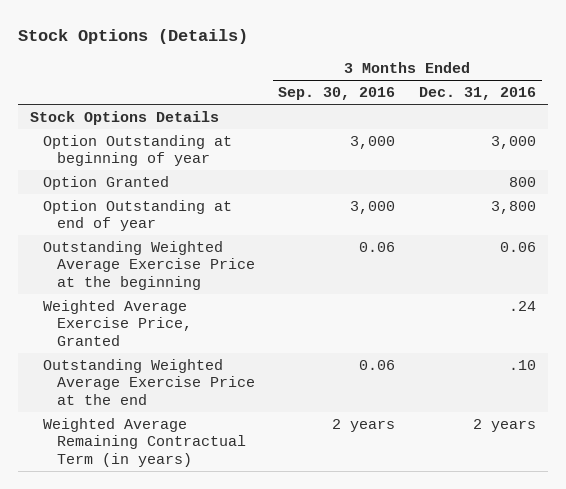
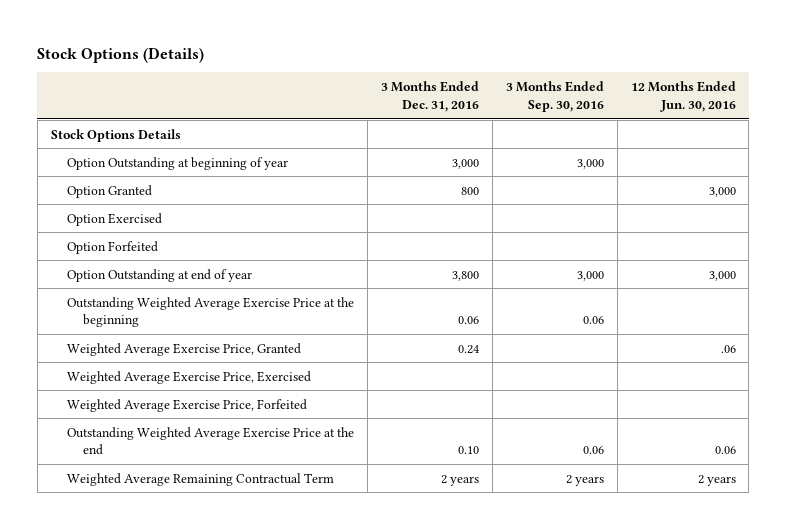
none -> [630,81,736,112] 12 Months Ended Jun. 30, 2016
none -> [66,212,162,226] Option Exercised
none -> [66,240,158,254] Option Forfeited
[509,300,537,311] .24 -> [457,344,479,354] 0.24
none -> [66,370,311,384] Weighted Average Exercise Price, Exercised
none -> [66,398,307,412] Weighted Average Exercise Price, Forfeited
[509,359,537,370] .10 -> [457,446,479,455] 0.10
[43,417,246,467] Weighted Average Remaining Contractual Term (in years) -> [66,472,334,486] Weighted Average Remaining Contractual Term

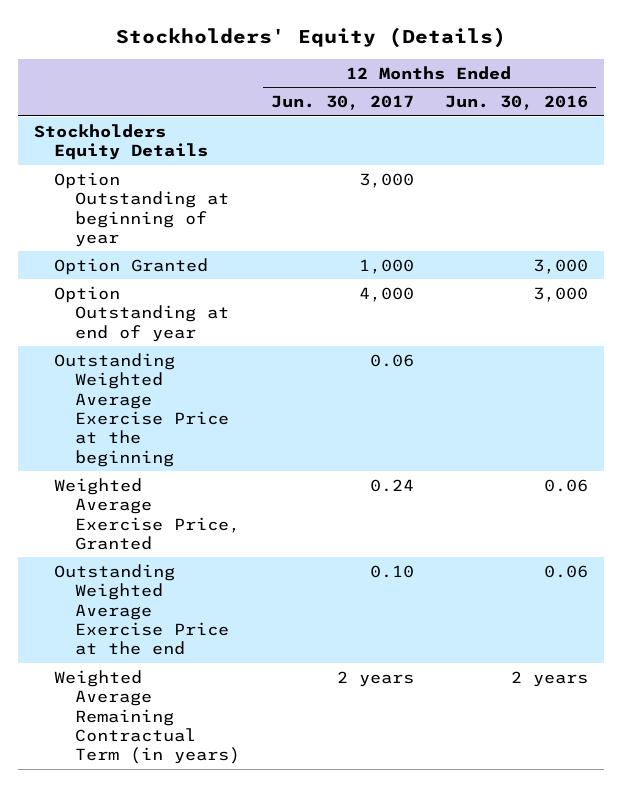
[37,46,205,63] Stock Options (Details) -> [115,27,506,49] Stockholders' Equity (Details)
[380,81,479,112] 3 Months Ended Dec. 31, 2016 -> none
[505,81,604,112] 3 Months Ended Sep. 30, 2016 -> none
none -> [270,95,414,111] Jun. 30, 2017
[50,128,181,142] Stock Options Details -> [33,123,209,161] Stockholders Equity Details
[66,212,162,226] Option Exercised -> none
[66,240,158,254] Option Forfeited -> none
[66,370,311,384] Weighted Average Exercise Price, Exercised -> none
[66,398,307,412] Weighted Average Exercise Price, Forfeited -> none
[720,344,736,353] .06 -> [544,478,589,492] 0.06
[66,472,334,486] Weighted Average Remaining Contractual Term -> [54,669,240,765] Weighted Average Remaining Contractual Term (in years)

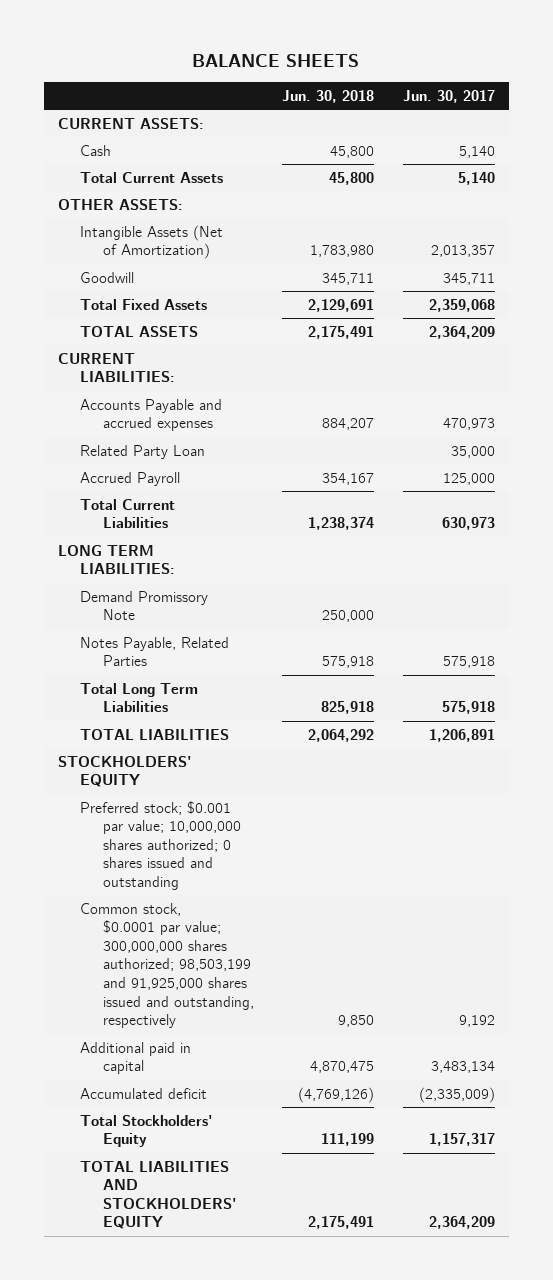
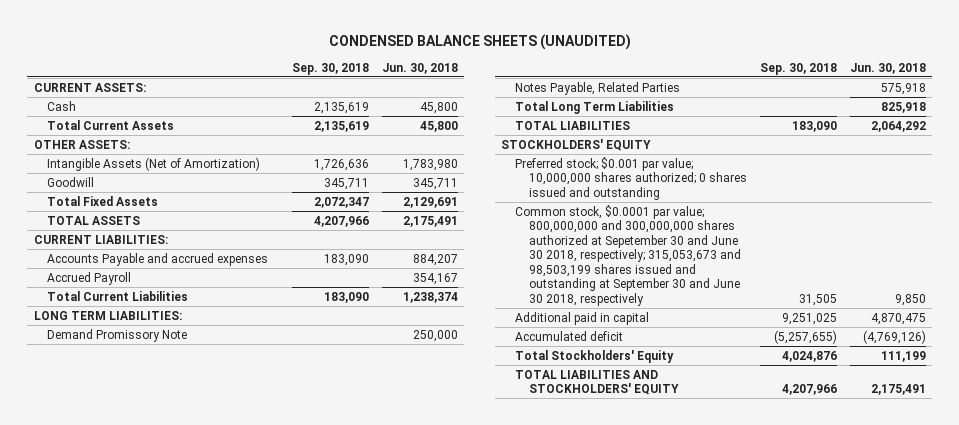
[192,54,360,68] BALANCE SHEETS -> [328,33,631,50] CONDENSED BALANCE SHEETS (UNAUDITED)
[402,89,495,103] Jun. 30, 2017 -> none
none -> [291,62,369,75] Sep. 30, 2018
[80,444,206,459] Related Party Loan -> none
[80,902,254,1029] Common stock, $0.0001 par value; 300,000,000 shares authorized; 98,503,199 and 91,925,000 shares issued and outstanding, respectively -> [514,204,741,306] Common stock, $0.0001 par value; 800,000,000 and 300,000,000 shares authorized at Sepetember 30 and June 30 2018, respectively; 315,053,673 and 98,503,199 shares issued and outstanding at September 30 and June 30 2018, respectively

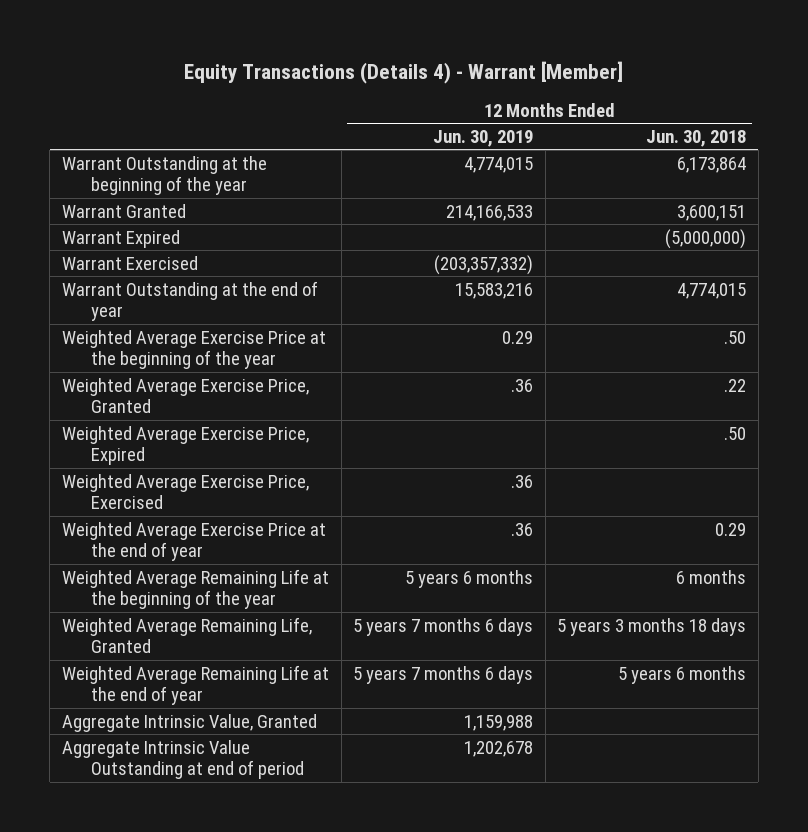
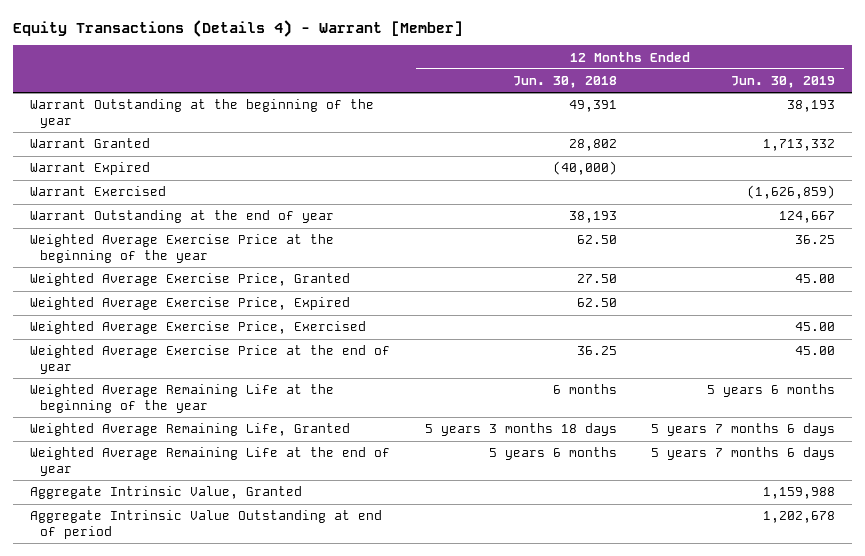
[464,156,534,173] 4,774,015 -> [787,100,836,113] 38,193
[677,156,747,173] 6,173,864 -> [568,100,617,113] 49,391
[446,204,534,221] 214,166,533 -> [763,139,836,152] 1,713,332
[677,204,747,221] 3,600,151 -> [568,139,617,152] 28,802
[665,228,747,249] (5,000,000) -> [552,161,617,176] (40,000)
[434,254,534,275] (203,357,332) -> [747,185,836,200] (1,626,859)
[455,282,534,299] 15,583,216 -> [779,211,836,224] 124,667
[677,282,747,299] 4,774,015 -> [568,211,617,224] 38,193
[502,330,534,344] 0.29 -> [795,235,836,245] 36.25
[724,330,747,344] .50 -> [576,235,617,245] 62.50
[511,378,534,392] .36 -> [795,274,836,284] 45.00
[724,378,747,392] .22 -> [576,274,617,284] 27.50
[724,426,747,440] .50 -> [576,298,617,308] 62.50
[511,474,534,488] .36 -> [795,322,836,332] 45.00
[511,522,534,536] .36 -> [795,346,836,356] 45.00
[715,522,747,536] 0.29 -> [576,346,617,356] 36.25

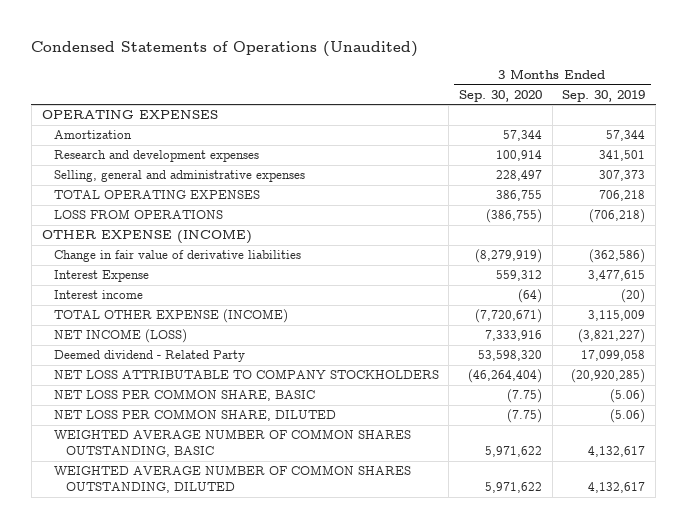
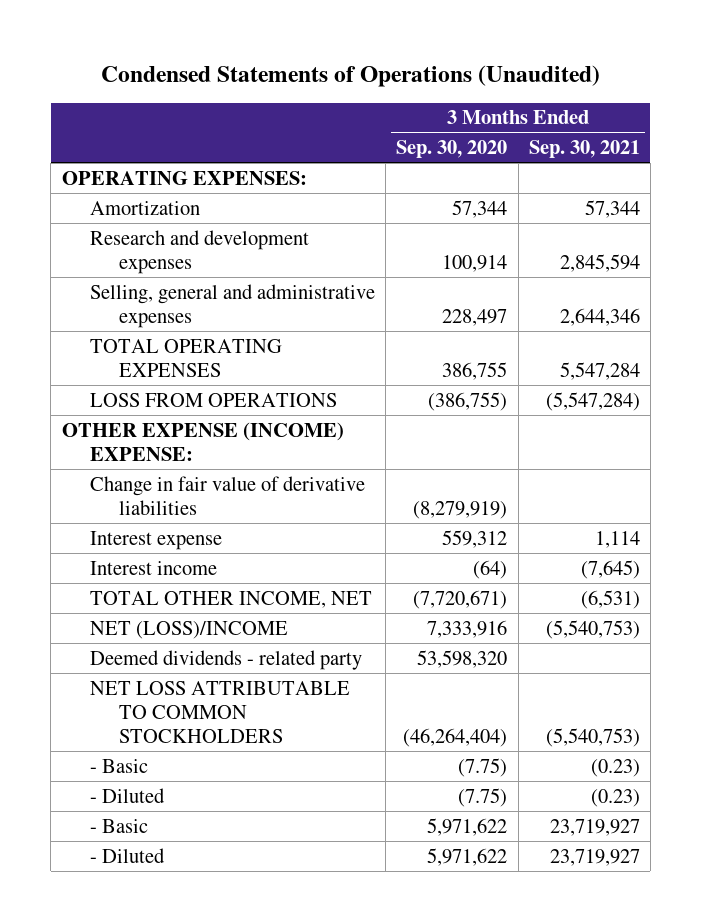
[562,89,646,102] Sep. 30, 2019 -> none
none -> [528,140,640,159] Sep. 30, 2021
[41,110,218,120] OPERATING EXPENSES -> [61,170,307,185] OPERATING EXPENSES:
[41,229,252,245] OTHER EXPENSE (INCOME) -> [61,421,344,461] OTHER EXPENSE (INCOME) EXPENSE:
[53,270,149,283] Interest Expense -> [90,530,223,550] Interest expense
[53,309,288,324] TOTAL OTHER EXPENSE (INCOME) -> [90,590,373,608] TOTAL OTHER INCOME, NET
[53,329,187,344] NET INCOME (LOSS) -> [90,620,289,639] NET (LOSS)/INCOME
[53,350,245,363] Deemed dividend - Related Party -> [90,649,363,670] Deemed dividends - related party
[53,369,439,380] NET LOSS ATTRIBUTABLE TO COMPANY STOCKHOLDERS -> [90,680,351,743] NET LOSS ATTRIBUTABLE TO COMMON STOCKHOLDERS
[53,389,315,402] NET LOSS PER COMMON SHARE, BASIC -> [90,758,149,773] - Basic
[53,409,336,422] NET LOSS PER COMMON SHARE, DILUTED -> [90,787,166,803] - Diluted
[53,429,411,458] WEIGHTED AVERAGE NUMBER OF COMMON SHARES OUTSTANDING, BASIC -> [90,818,149,833] - Basic
[53,465,411,494] WEIGHTED AVERAGE NUMBER OF COMMON SHARES OUTSTANDING, DILUTED -> [90,847,166,863] - Diluted

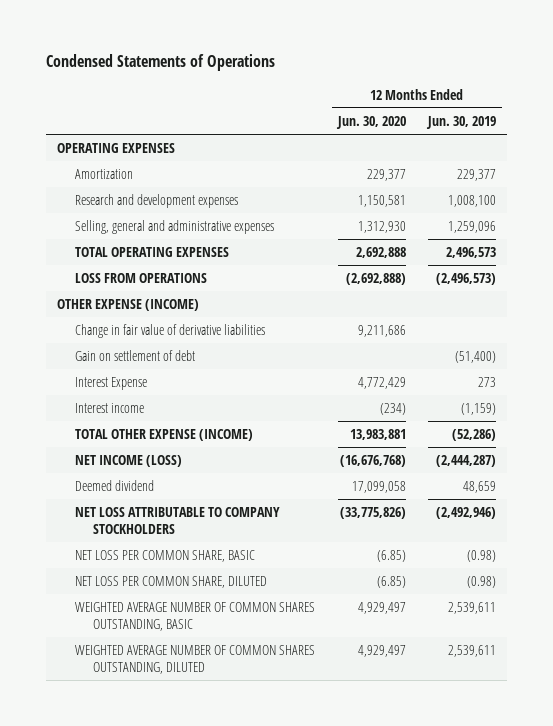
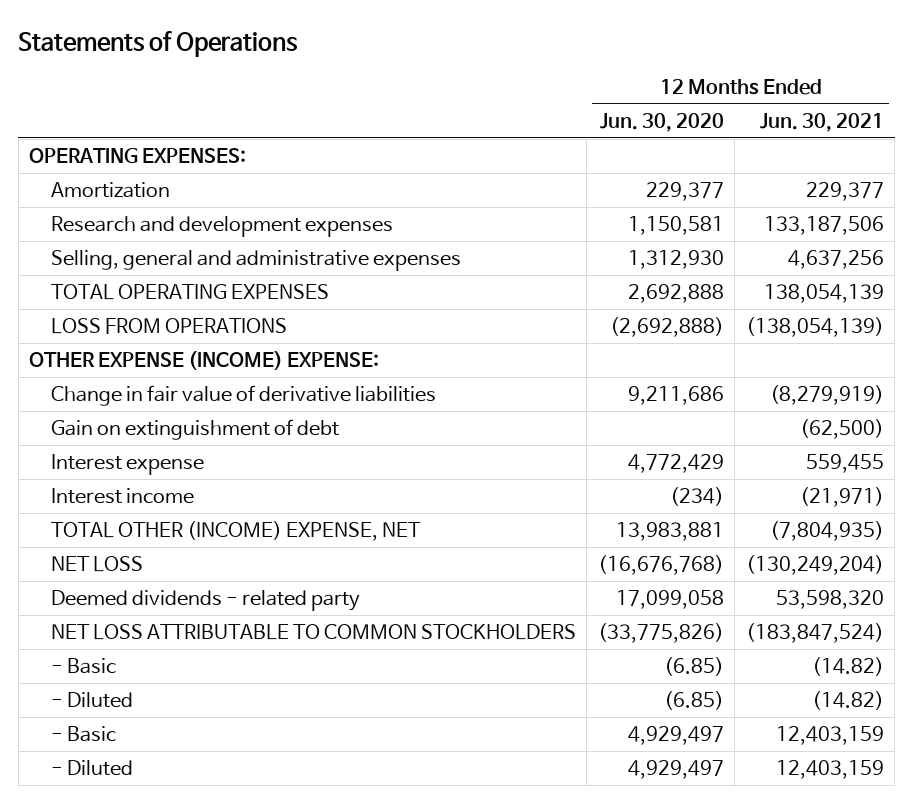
[45,54,275,72] Condensed Statements of Operations -> [18,30,299,57] Statements of Operations
[426,115,497,129] Jun. 30, 2019 -> none
none -> [759,113,884,133] Jun. 30, 2021
[56,143,175,154] OPERATING EXPENSES -> [29,148,247,165] OPERATING EXPENSES:
[56,299,199,312] OTHER EXPENSE (INCOME) -> [29,351,380,371] OTHER EXPENSE (INCOME) EXPENSE:
[74,350,195,362] Gain on settlement of debt -> [51,419,340,441] Gain on extinguishment of debt
[74,377,147,391] Interest Expense -> [51,454,205,476] Interest expense
[74,429,253,442] TOTAL OTHER EXPENSE (INCOME) -> [51,521,422,542] TOTAL OTHER (INCOME) EXPENSE, NET
[74,455,182,468] NET INCOME (LOSS) -> [51,556,144,573] NET LOSS
[74,480,154,492] Deemed dividend -> [51,590,361,612] Deemed dividends - related party
[74,507,280,534] NET LOSS ATTRIBUTABLE TO COMPANY STOCKHOLDERS -> [51,624,577,641] NET LOSS ATTRIBUTABLE TO COMMON STOCKHOLDERS
[74,550,255,563] NET LOSS PER COMMON SHARE, BASIC -> [51,658,117,675] - Basic
[74,576,267,589] NET LOSS PER COMMON SHARE, DILUTED -> [51,692,134,709] - Diluted
[74,602,315,631] WEIGHTED AVERAGE NUMBER OF COMMON SHARES OUTSTANDING, BASIC -> [51,726,117,743] - Basic
[74,645,315,674] WEIGHTED AVERAGE NUMBER OF COMMON SHARES OUTSTANDING, DILUTED -> [51,760,134,777] - Diluted

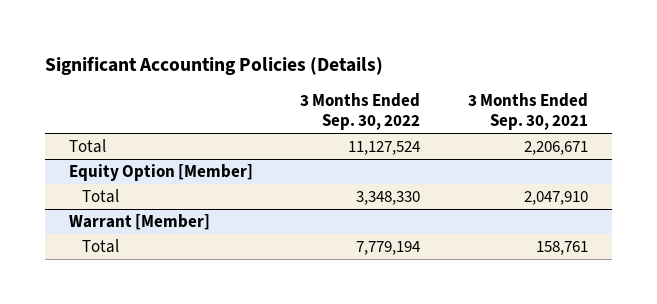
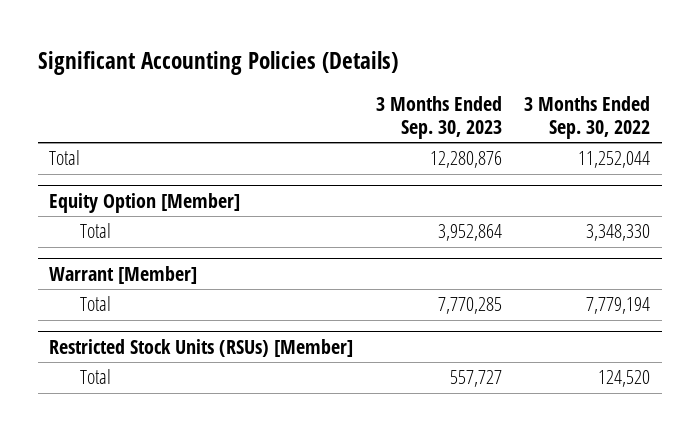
[467,93,588,131] 3 Months Ended Sep. 30, 2021 -> none
none -> [375,95,502,139] 3 Months Ended Sep. 30, 2023
[348,141,421,156] 11,127,524 -> [578,151,651,169] 11,252,044
none -> [49,338,354,357] Restricted Stock Units (RSUs) [Member]
none -> [80,369,112,385] Total

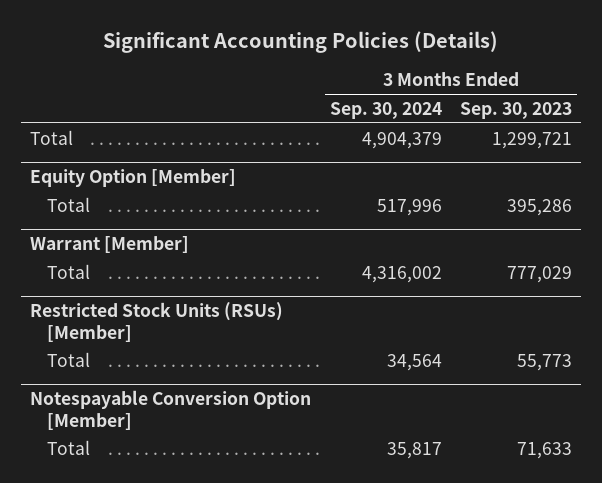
[524,95,651,139] 3 Months Ended Sep. 30, 2022 -> none
none -> [329,101,442,119] Sep. 30, 2024
[429,151,502,169] 12,280,876 -> [492,131,573,149] 1,299,721
[437,224,502,242] 3,952,864 -> [507,198,573,216] 395,286
[437,297,502,315] 7,770,285 -> [507,265,573,283] 777,029
[449,370,502,388] 557,727 -> [517,353,573,371] 55,773
none -> [30,390,312,430] Notespayable Conversion Option [Member]
none -> [46,439,90,455] Total

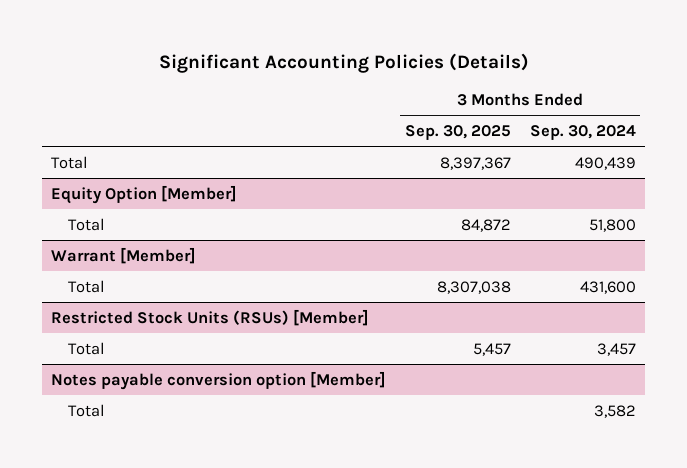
[460,101,573,119] Sep. 30, 2023 -> none
none -> [405,124,512,140] Sep. 30, 2025
[361,131,442,149] 4,904,379 -> [574,156,636,170] 490,439
[376,198,442,216] 517,996 -> [588,218,636,232] 51,800
[361,265,442,283] 4,316,002 -> [579,280,636,294] 431,600
[386,353,442,371] 34,564 -> [596,342,636,356] 3,457
[30,390,312,430] Notespayable Conversion Option [Member] -> [51,370,387,390] Notes payable conversion option [Member]
[386,441,442,459] 35,817 -> [593,404,636,418] 3,582

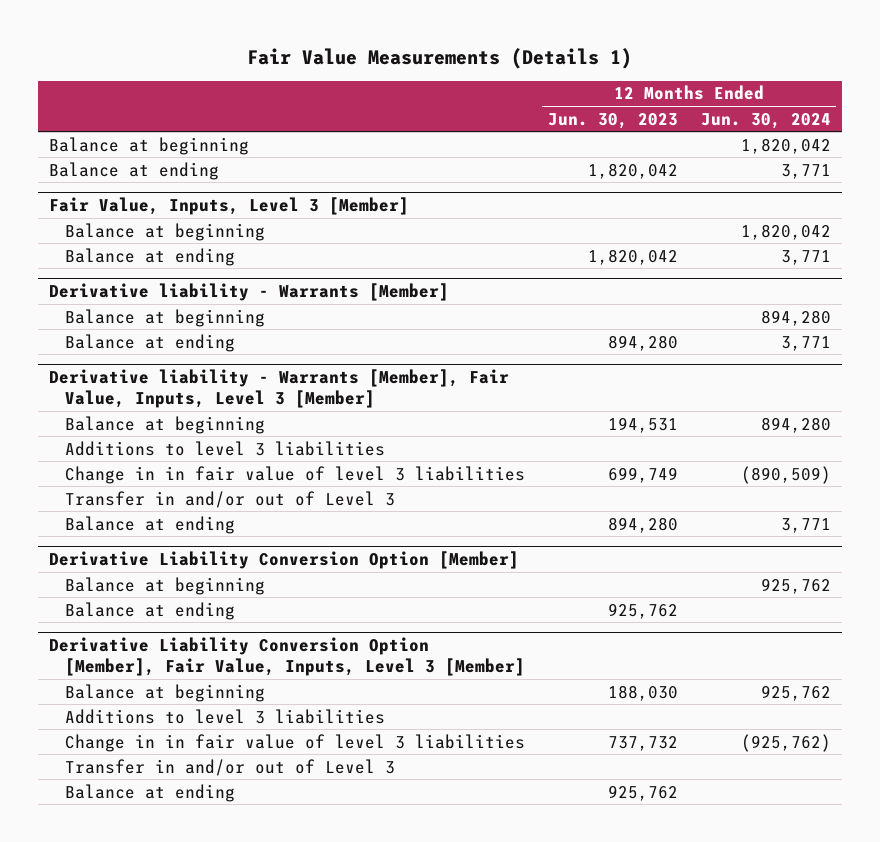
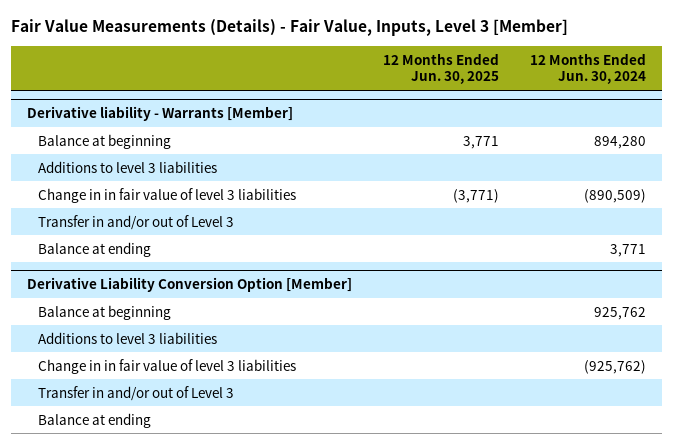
[246,48,632,70] Fair Value Measurements (Details 1) -> [11,19,569,37] Fair Value Measurements (Details) - Fair Value, Inputs, Level 3 [Member]
[547,112,678,129] Jun. 30, 2023 -> none
none -> [383,52,500,85] 12 Months Ended Jun. 30, 2025
[49,136,250,155] Balance at beginning -> none
[49,161,220,180] Balance at ending -> none
[49,197,410,216] Fair Value, Inputs, Level 3 [Member] -> none
[64,222,265,241] Balance at beginning -> none
[64,247,235,266] Balance at ending -> none
[64,333,235,352] Balance at ending -> none
[49,369,510,409] Derivative liability - Warrants [Member], Fair Value, Inputs, Level 3 [Member] -> none
[64,415,265,434] Balance at beginning -> none
[64,601,235,620] Balance at ending -> none
[49,637,525,677] Derivative Liability Conversion Option [Member], Fair Value, Inputs, Level 3 [Member] -> none
[64,683,265,702] Balance at beginning -> none

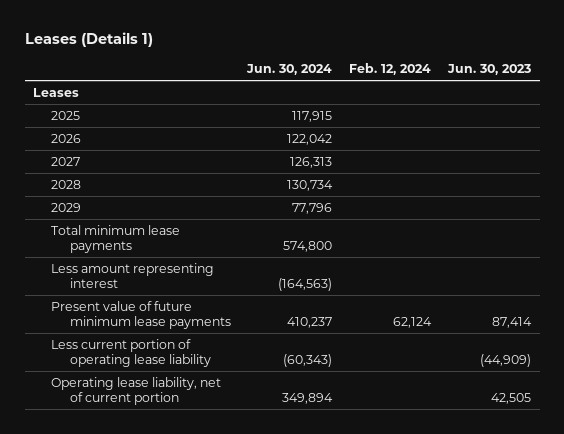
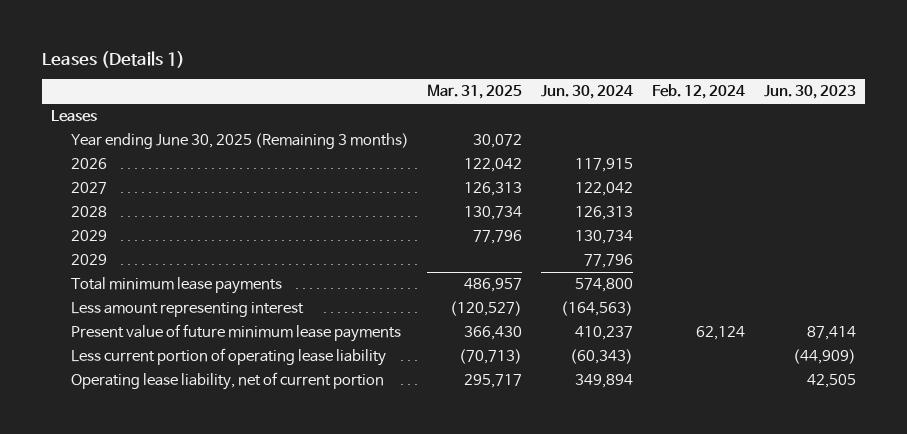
none -> [427,84,523,100] Mar. 31, 2025
none -> [70,133,409,150] Year ending June 30, 2025 (Remaining 3 months)
[51,110,81,120] 2025 -> [70,158,107,170] 2026
[51,133,82,143] 2026 -> [70,182,107,195] 2027
[51,156,81,166] 2027 -> [70,206,107,218] 2028
[51,179,82,189] 2028 -> [70,230,107,242] 2029

